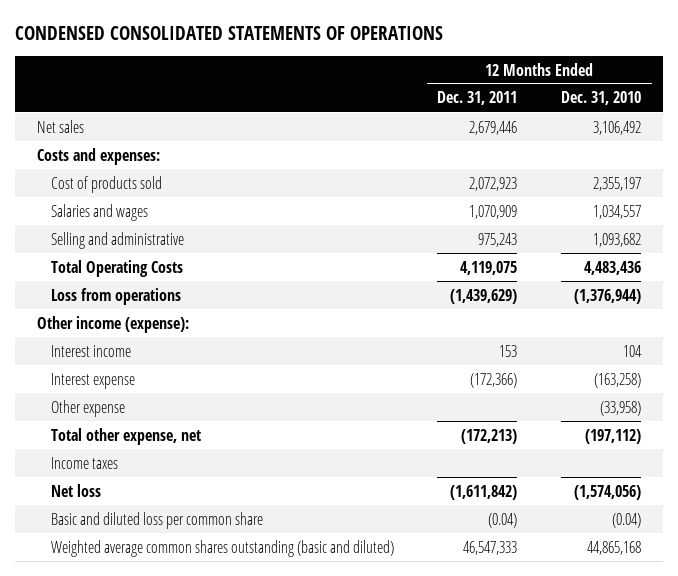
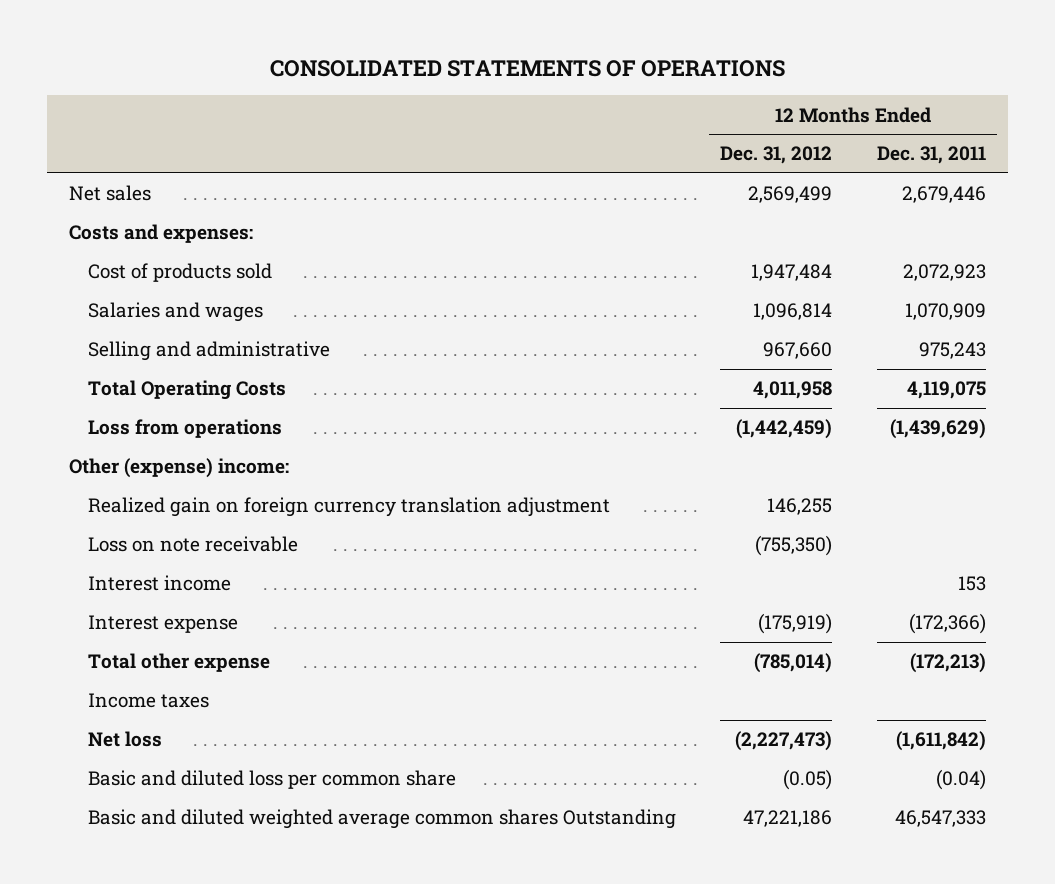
[15,25,444,40] CONDENSED CONSOLIDATED STATEMENTS OF OPERATIONS -> [269,60,785,78] CONSOLIDATED STATEMENTS OF OPERATIONS
[561,91,642,106] Dec. 31, 2010 -> none
none -> [720,146,833,165] Dec. 31, 2012
[37,315,190,333] Other income (expense): -> [68,458,289,479] Other (expense) income:
none -> [87,497,610,518] Realized gain on foreign currency translation adjustment
none -> [87,536,298,553] Loss on note receivable
[50,399,125,417] Other expense -> none
[50,427,201,445] Total other expense, net -> [87,653,270,673] Total other expense
[50,539,394,557] Weighted average common shares outstanding (basic and diluted) -> [87,809,676,830] Basic and diluted weighted average common shares Outstanding

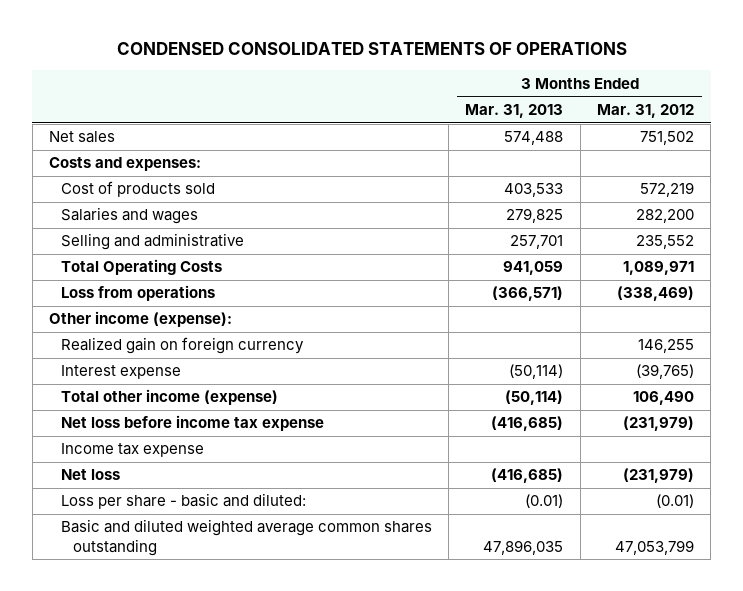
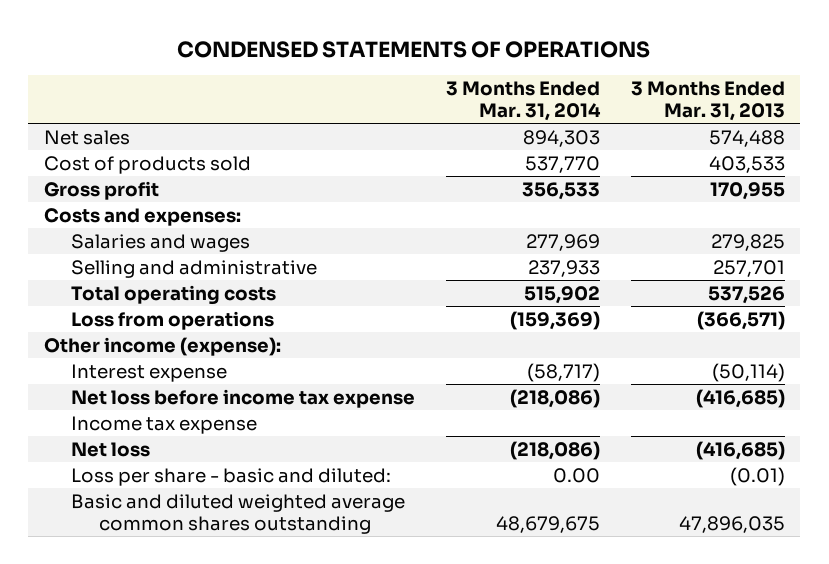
[116,42,627,56] CONDENSED CONSOLIDATED STATEMENTS OF OPERATIONS -> [177,40,651,58] CONDENSED STATEMENTS OF OPERATIONS
[596,103,694,118] Mar. 31, 2012 -> none
none -> [446,80,602,121] 3 Months Ended Mar. 31, 2014
none -> [43,180,159,200] Gross profit
[49,157,202,172] Costs and expenses: -> [43,207,241,226] Costs and expenses:
[60,259,222,276] Total Operating Costs -> [71,284,277,305] Total operating costs
[503,261,564,276] 941,059 -> [707,285,785,304] 537,526
[60,337,304,355] Realized gain on foreign currency -> none
[60,389,278,406] Total other income (expense) -> none

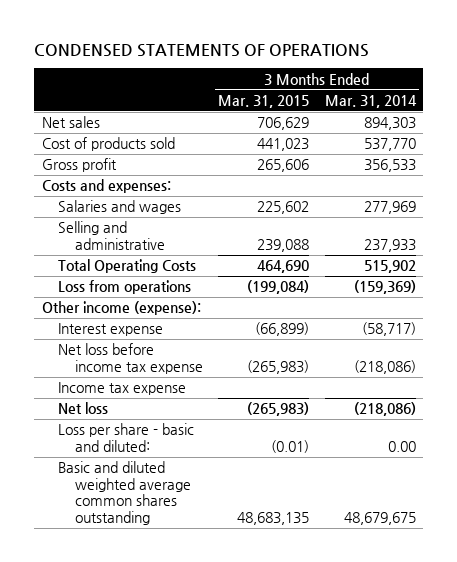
[630,80,785,121] 3 Months Ended Mar. 31, 2013 -> none
none -> [218,95,310,109] Mar. 31, 2015
[71,284,277,305] Total operating costs -> [58,259,197,274] Total Operating Costs

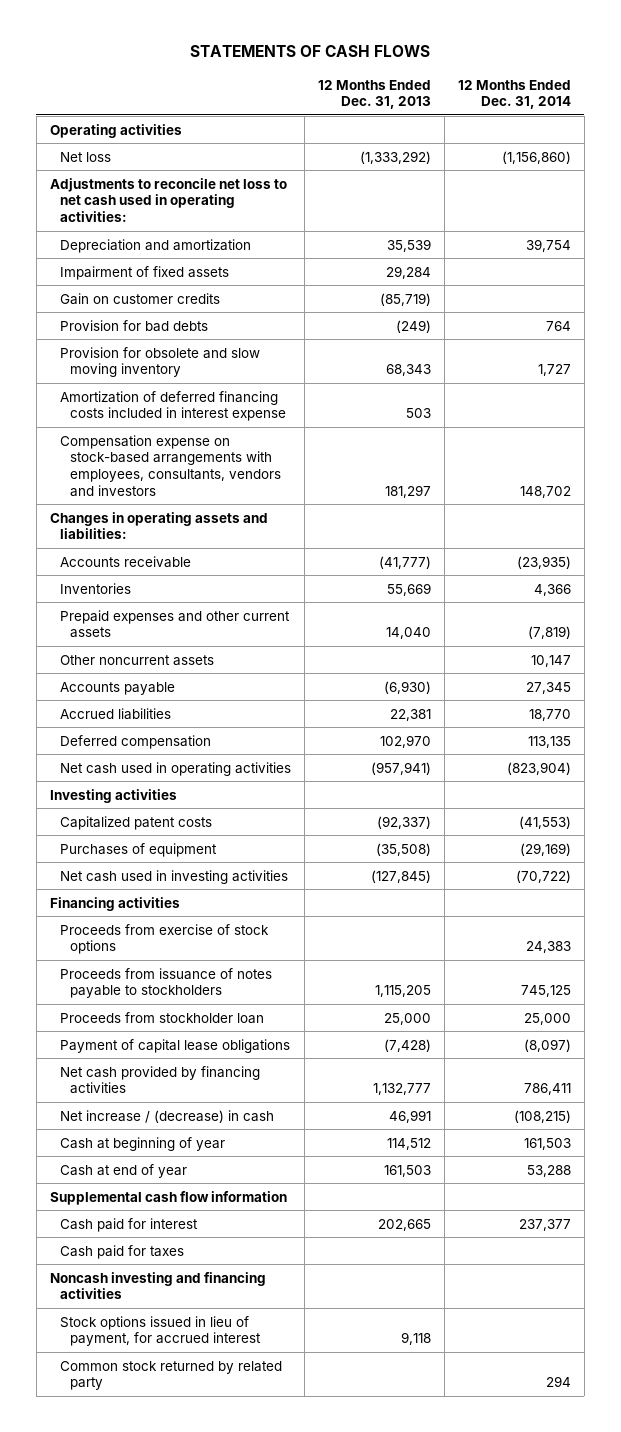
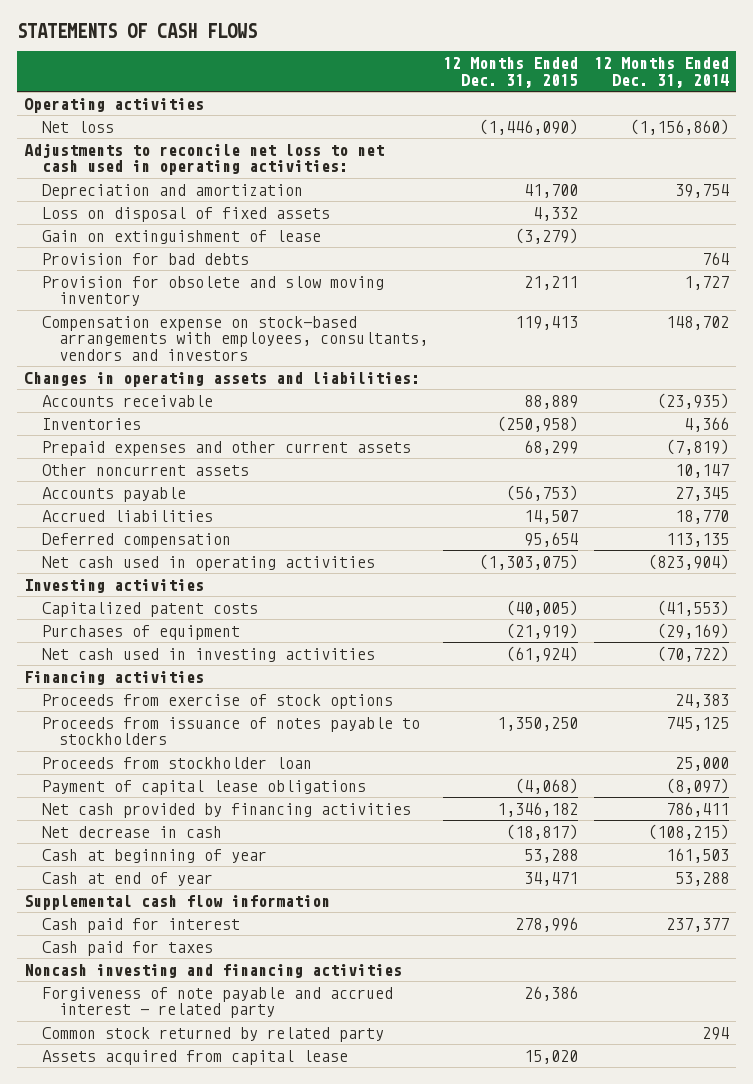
[317,79,431,110] 12 Months Ended Dec. 31, 2013 -> none
none -> [443,57,579,88] 12 Months Ended Dec. 31, 2015
[59,265,229,280] Impairment of fixed assets -> none
[59,292,220,305] Gain on customer credits -> none
none -> [41,206,330,222] Loss on disposal of fixed assets
none -> [41,229,321,244] Gain on extinguishment of lease
[59,390,286,422] Amortization of deferred financing costs included in interest expense -> none
[59,1109,274,1123] Net increase / (decrease) in cash -> [41,825,222,838] Net decrease in cash
[59,1315,261,1347] Stock options issued in lieu of payment, for accrued interest -> none
none -> [41,986,393,1019] Forgiveness of note payable and accrued interest - related party
none -> [41,1049,348,1065] Assets acquired from capital lease

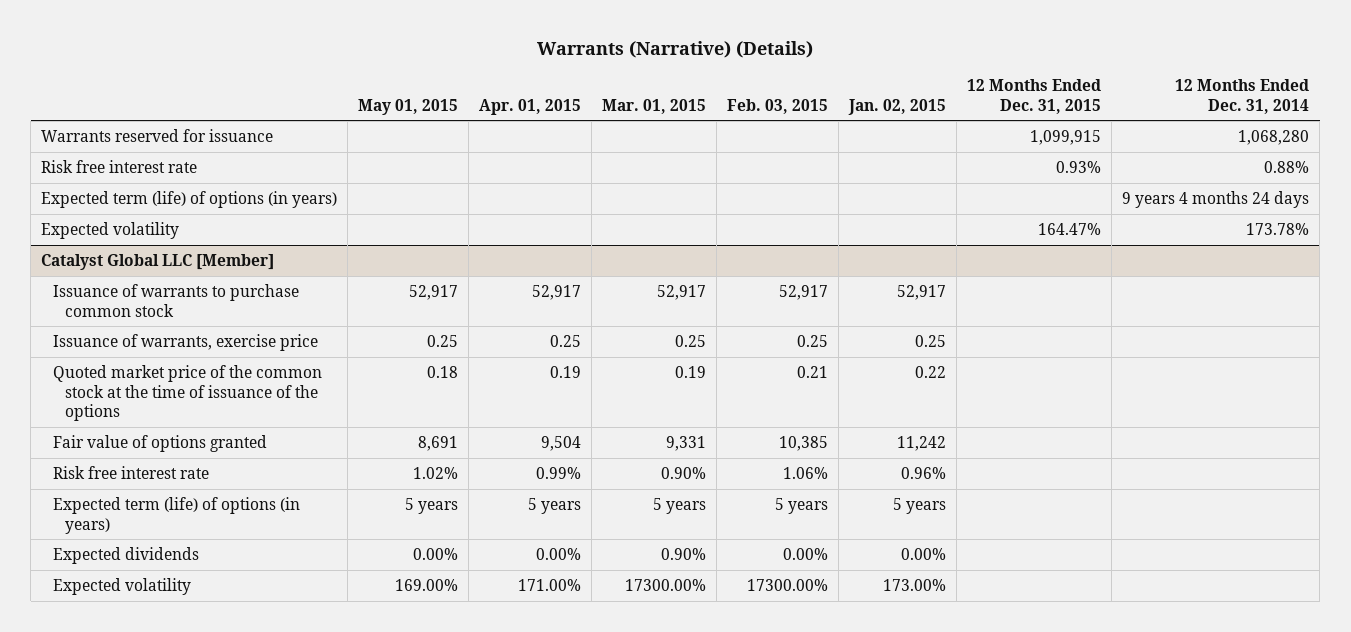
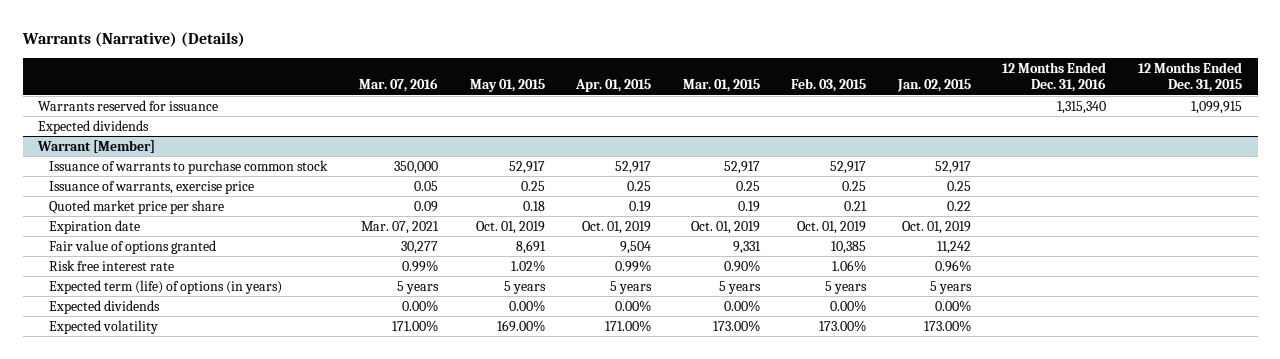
[1175,78,1310,114] 12 Months Ended Dec. 31, 2014 -> none
none -> [358,78,438,93] Mar. 07, 2016
none -> [1002,62,1107,93] 12 Months Ended Dec. 31, 2016
[41,159,198,173] Risk free interest rate -> none
[41,190,338,208] Expected term (life) of options (in years) -> none
[41,221,180,239] Expected volatility -> none
[41,253,275,270] Catalyst Global LLC [Member] -> none
none -> [38,119,150,134] Expected dividends
none -> [37,139,156,153] Warrant [Member]
[53,364,323,422] Quoted market price of the common stock at the time of issuance of the options -> [49,199,225,214] Quoted market price per share
none -> [49,219,141,234] Expiration date
[661,547,707,560] 0.90% -> [723,299,760,312] 0.00%
[625,578,707,591] 17300.00% -> [712,319,760,332] 173.00%
[747,578,829,591] 17300.00% -> [819,319,867,332] 173.00%

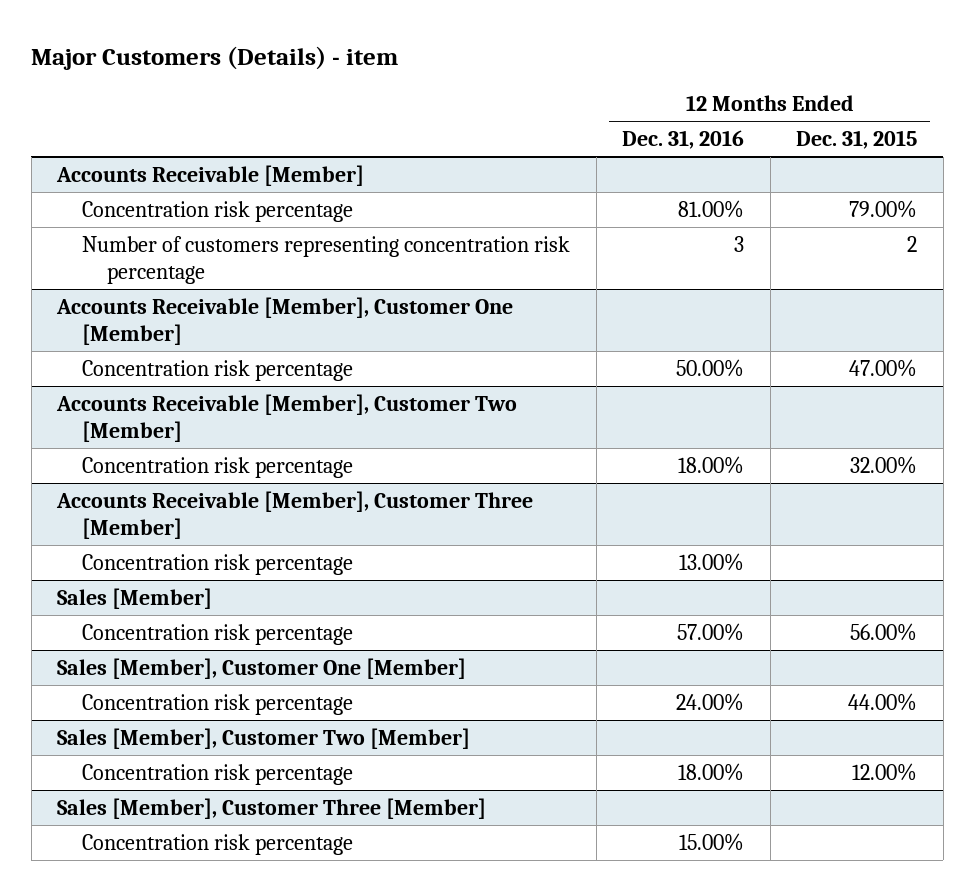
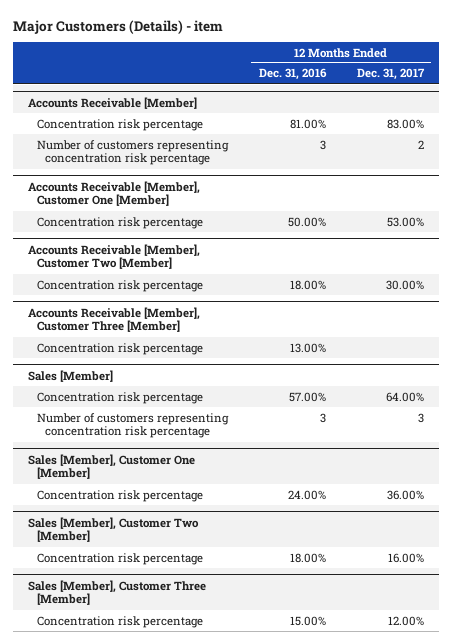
[796,129,918,149] Dec. 31, 2015 -> none
none -> [356,68,425,81] Dec. 31, 2017
none -> [36,412,229,439] Number of customers representing concentration risk percentage

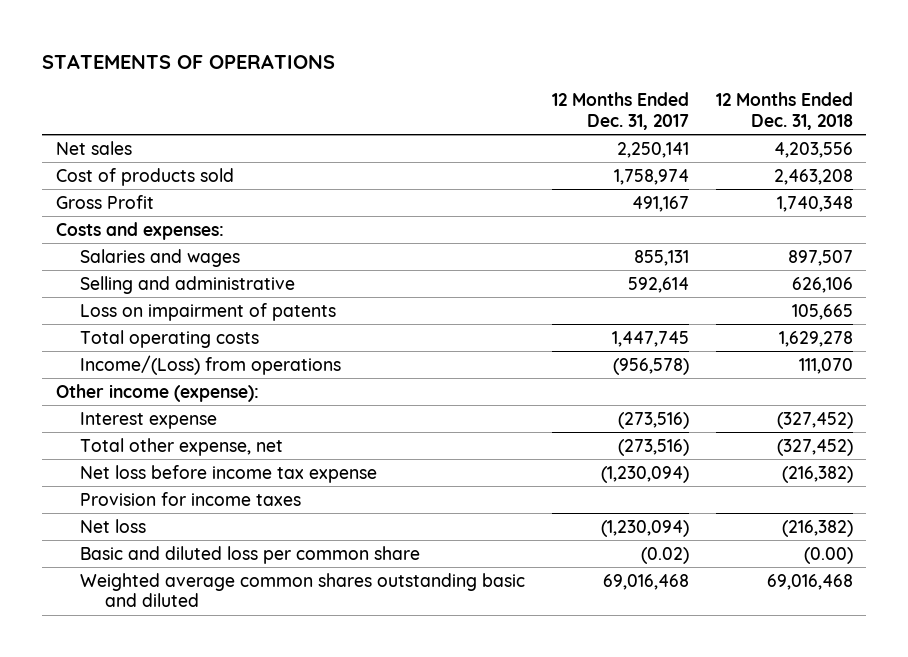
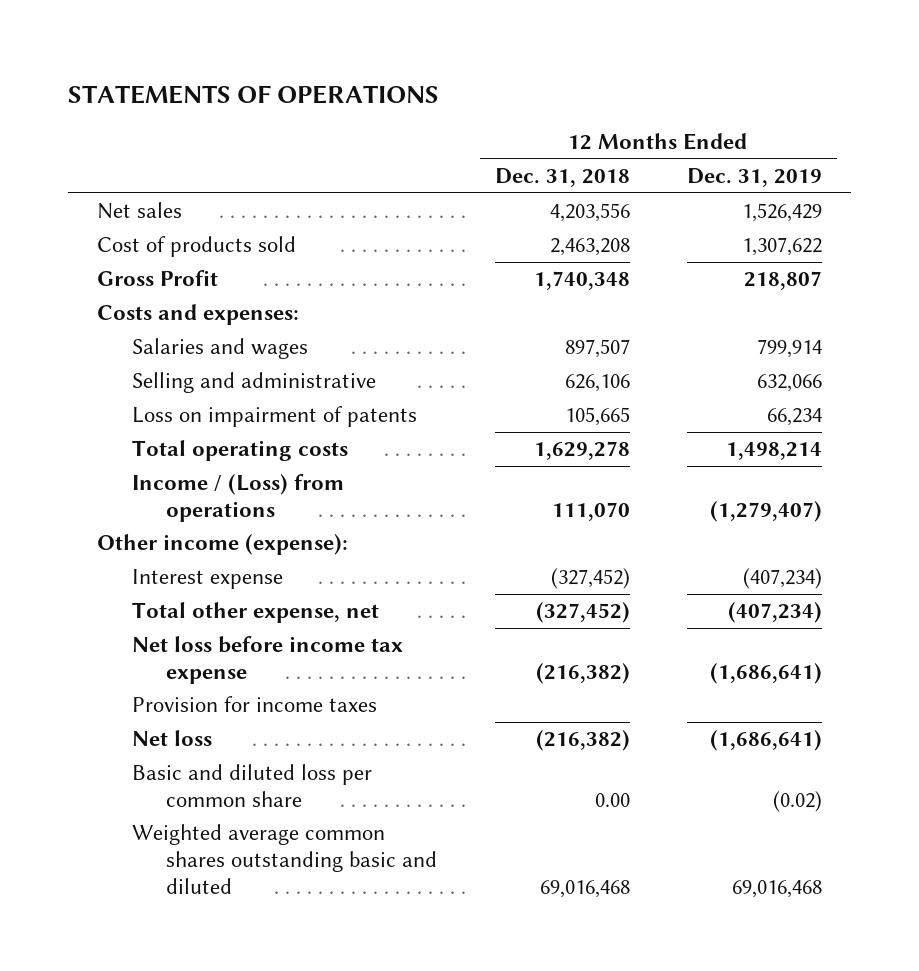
[551,92,689,130] 12 Months Ended Dec. 31, 2017 -> none
none -> [687,168,823,188] Dec. 31, 2019
[80,354,342,375] Income/(Loss) from operations -> [131,474,344,522] Income / (Loss) from operations
[803,546,853,564] (0.00) -> [594,792,630,807] 0.00

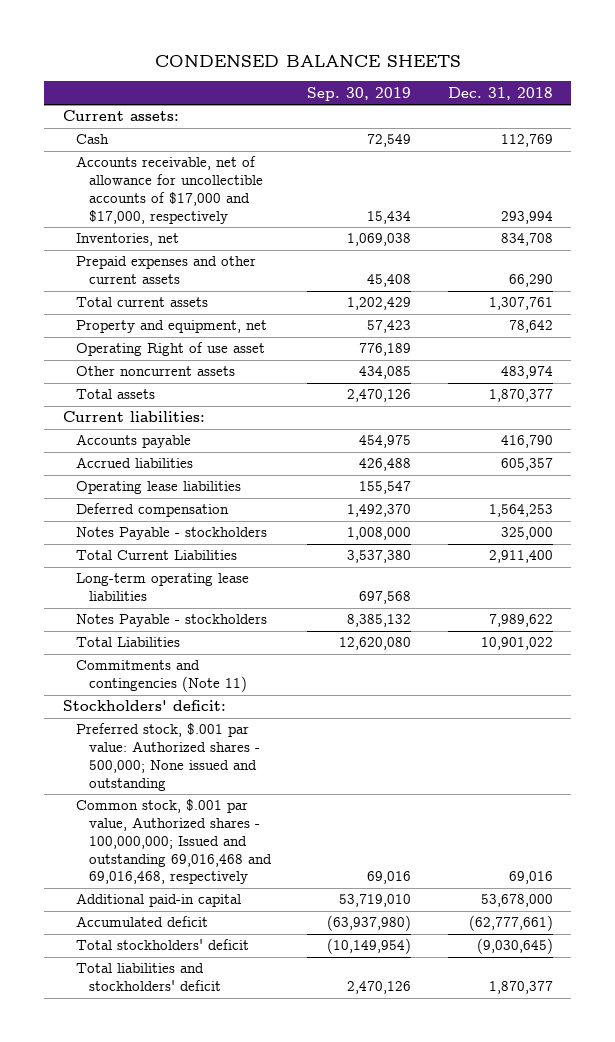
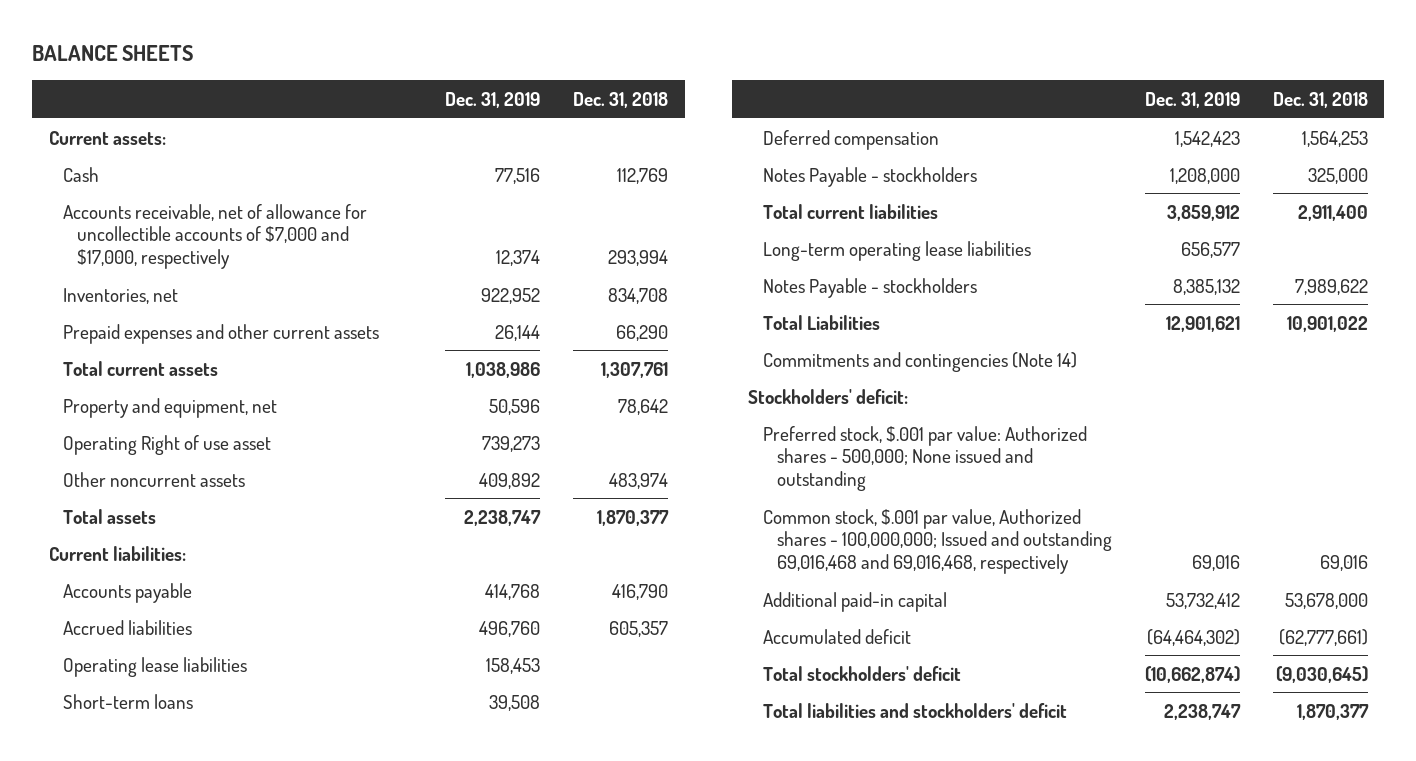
[154,54,461,67] CONDENSED BALANCE SHEETS -> [32,45,194,62] BALANCE SHEETS
[307,86,412,101] Sep. 30, 2019 -> none
none -> [444,92,540,109] Dec. 31, 2019
[75,156,264,224] Accounts receivable, net of allowance for uncollectible accounts of $17,000 and $17,000, respectively -> [62,203,367,270] Accounts receivable, net of allowance for uncollectible accounts of $7,000 and $17,000, respectively
none -> [62,693,193,709] Short-term loans
[75,550,237,561] Total Current Liabilities -> [762,203,938,219] Total current liabilities
[75,660,248,693] Commitments and contingencies (Note 11) -> [762,351,1077,372] Commitments and contingencies (Note 14)

